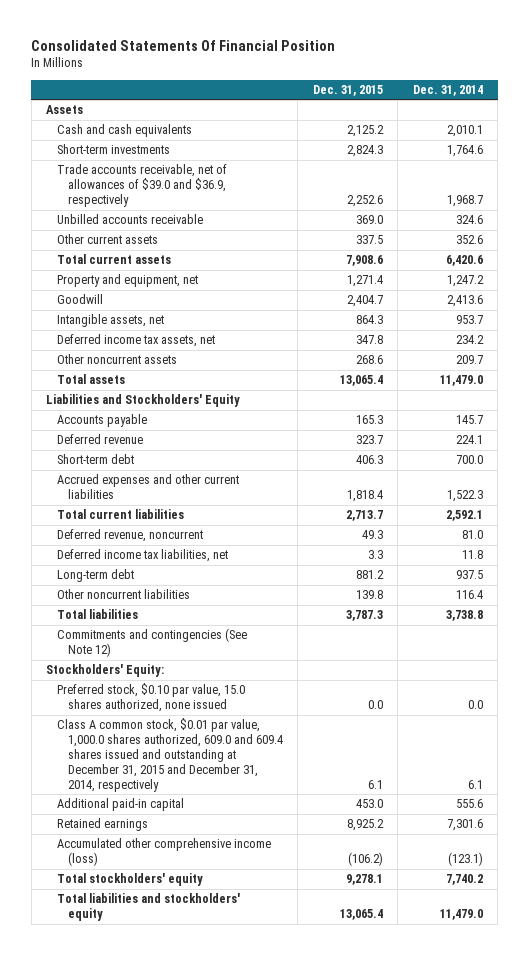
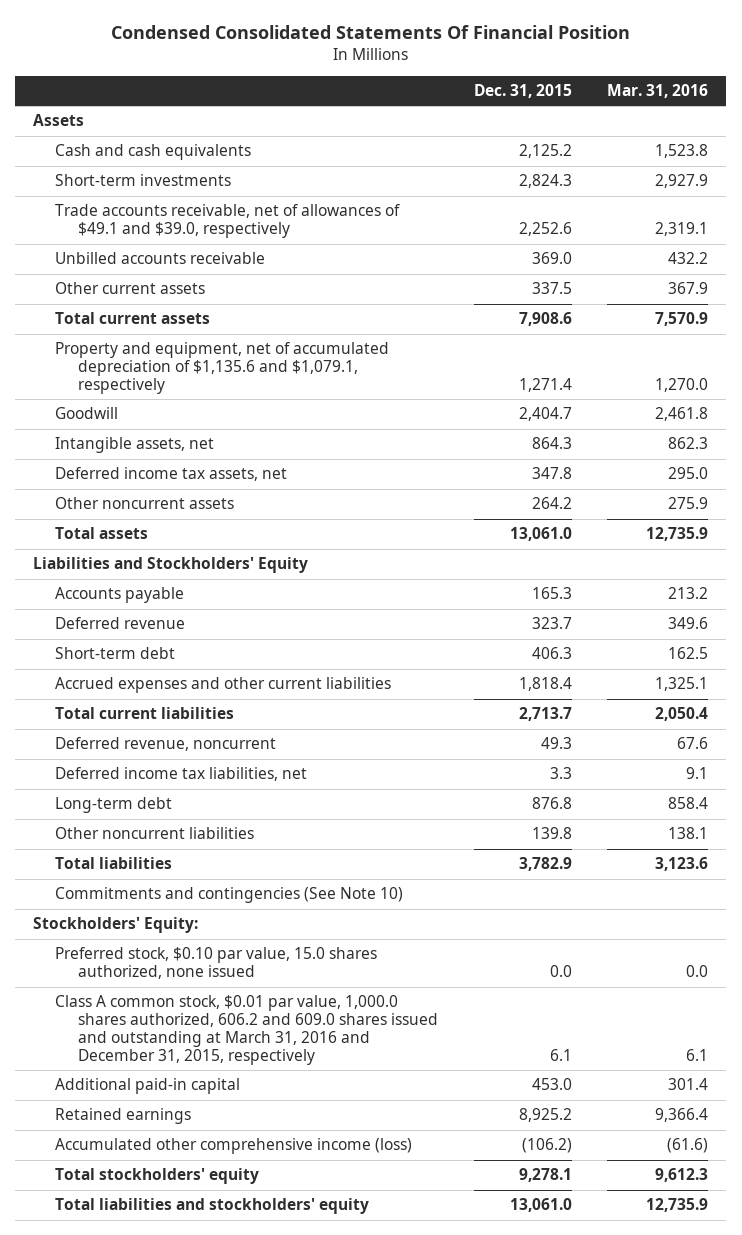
[31,39,336,51] Consolidated Statements Of Financial Position -> [110,25,630,40] Condensed Consolidated Statements Of Financial Position
[412,85,483,97] Dec. 31, 2014 -> none
none -> [607,83,709,98] Mar. 31, 2016
[56,164,227,208] Trade accounts receivable, net of allowances of $39.0 and $36.9, respectively -> [55,204,401,239] Trade accounts receivable, net of allowances of $49.1 and $39.0, respectively
[56,274,198,288] Property and equipment, net -> [55,342,390,395] Property and equipment, net of accumulated depreciation of $1,135.6 and $1,079.1, respectively
[355,355,383,365] 268.6 -> [531,497,572,510] 264.2
[339,375,383,387] 13,065.4 -> [509,527,572,542] 13,061.0
[355,570,384,580] 881.2 -> [531,797,572,810] 876.8
[345,610,383,622] 3,787.3 -> [518,857,572,872] 3,782.9
[56,628,247,658] Commitments and contingencies (See Note 12) -> [55,887,404,904] Commitments and contingencies (See Note 10)
[56,718,283,792] Class A common stock, $0.01 par value, 1,000.0 shares authorized, 609.0 and 609.4 shares issued and outstanding at December 31, 2015 and December 31, 2014, respectively -> [55,995,438,1065] Class A common stock, $0.01 par value, 1,000.0 shares authorized, 606.2 and 609.0 shares issued and outstanding at March 31, 2016 and December 31, 2015, respectively
[339,909,383,921] 13,065.4 -> [509,1198,572,1213] 13,061.0

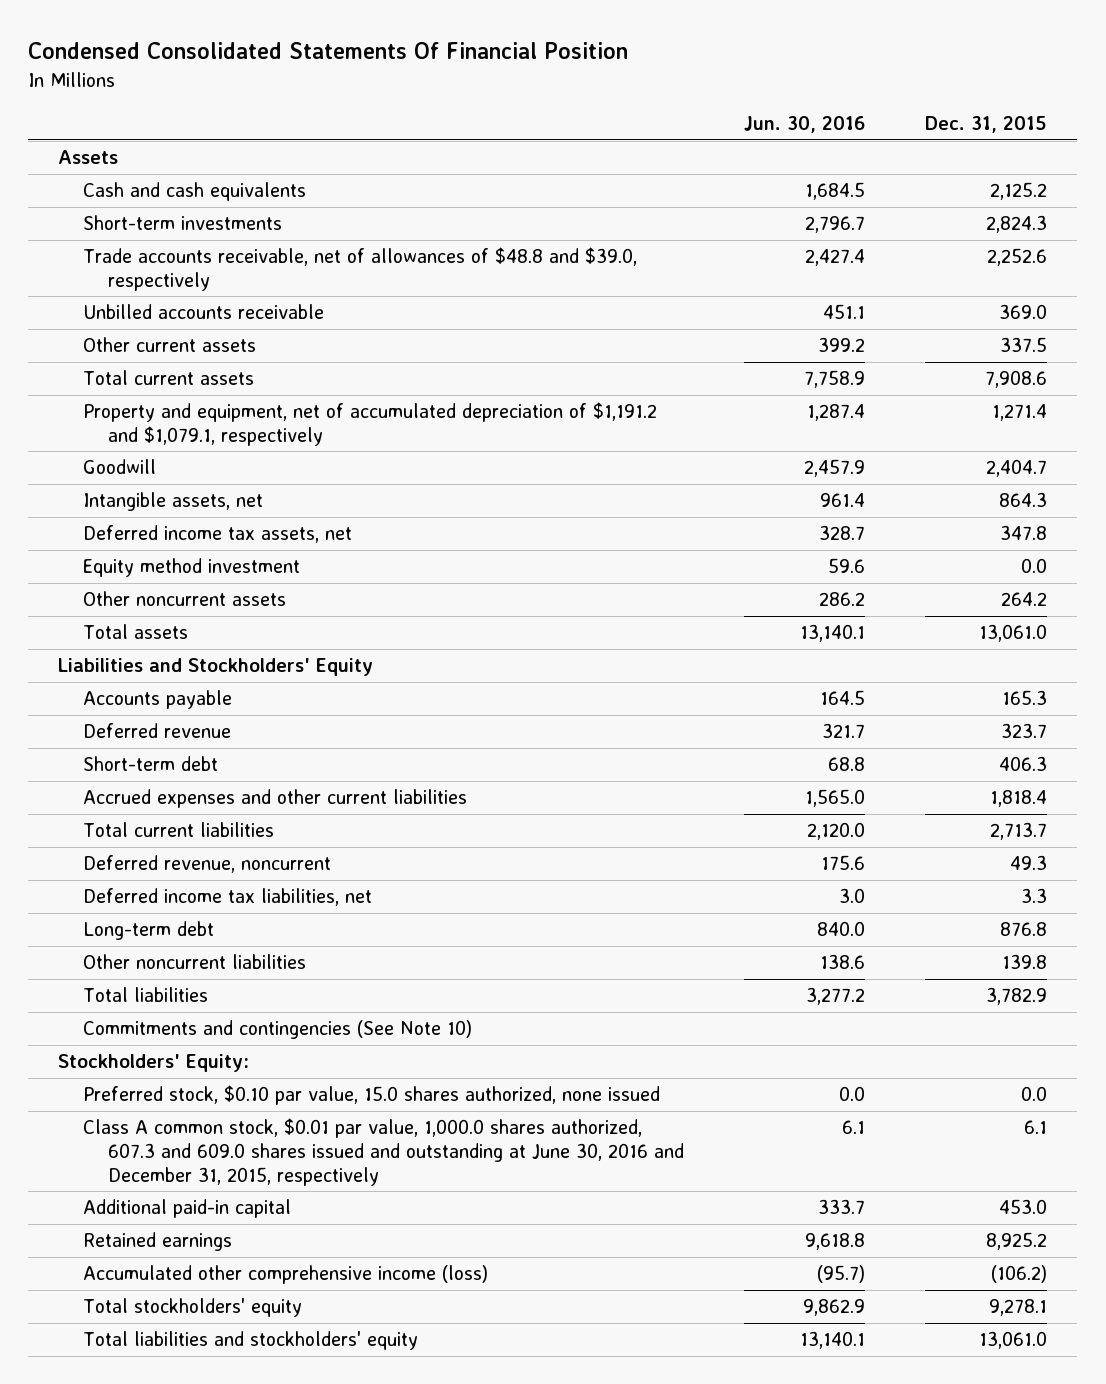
[607,83,709,98] Mar. 31, 2016 -> none
none -> [744,116,866,134] Jun. 30, 2016
[55,204,401,239] Trade accounts receivable, net of allowances of $49.1 and $39.0, respectively -> [83,247,638,291] Trade accounts receivable, net of allowances of $48.8 and $39.0, respectively
[55,342,390,395] Property and equipment, net of accumulated depreciation of $1,135.6 and $1,079.1, respectively -> [83,402,658,446] Property and equipment, net of accumulated depreciation of $1,191.2 and $1,079.1, respectively
none -> [83,558,301,578] Equity method investment
[55,995,438,1065] Class A common stock, $0.01 par value, 1,000.0 shares authorized, 606.2 and 609.0 shares issued and outstanding at March 31, 2016 and December 31, 2015, respectively -> [83,1118,685,1186] Class A common stock, $0.01 par value, 1,000.0 shares authorized, 607.3 and 609.0 shares issued and outstanding at June 30, 2016 and December 31, 2015, respectively

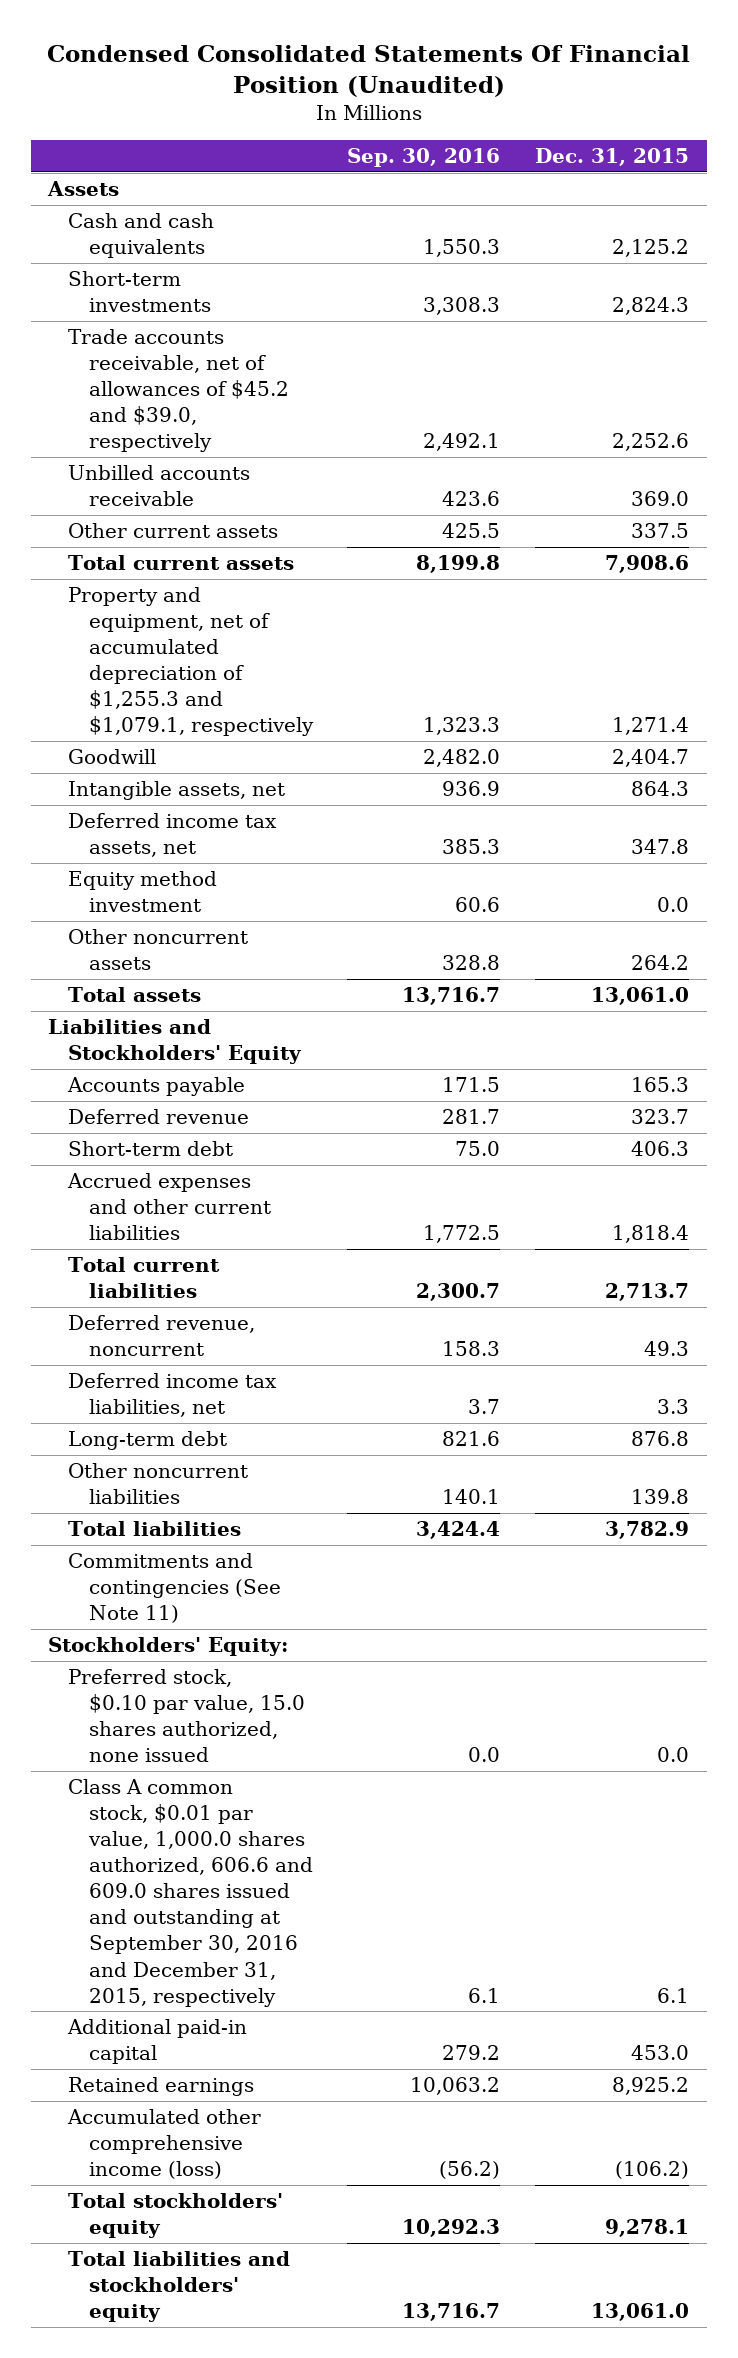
[28,42,629,60] Condensed Consolidated Statements Of Financial Position -> [46,44,690,97] Condensed Consolidated Statements Of Financial Position (Unaudited)
[744,116,866,134] Jun. 30, 2016 -> none
none -> [347,148,501,168] Sep. 30, 2016
[83,247,638,291] Trade accounts receivable, net of allowances of $48.8 and $39.0, respectively -> [68,329,289,453] Trade accounts receivable, net of allowances of $45.2 and $39.0, respectively
[83,402,658,446] Property and equipment, net of accumulated depreciation of $1,191.2 and $1,079.1, respectively -> [68,587,314,737] Property and equipment, net of accumulated depreciation of $1,255.3 and $1,079.1, respectively
[83,1020,473,1040] Commitments and contingencies (See Note 10) -> [68,1553,281,1624] Commitments and contingencies (See Note 11)
[83,1118,685,1186] Class A common stock, $0.01 par value, 1,000.0 shares authorized, 607.3 and 609.0 shares issued and outstanding at June 30, 2016 and December 31, 2015, respectively -> [68,1779,313,2007] Class A common stock, $0.01 par value, 1,000.0 shares authorized, 606.6 and 609.0 shares issued and outstanding at September 30, 2016 and December 31, 2015, respectively

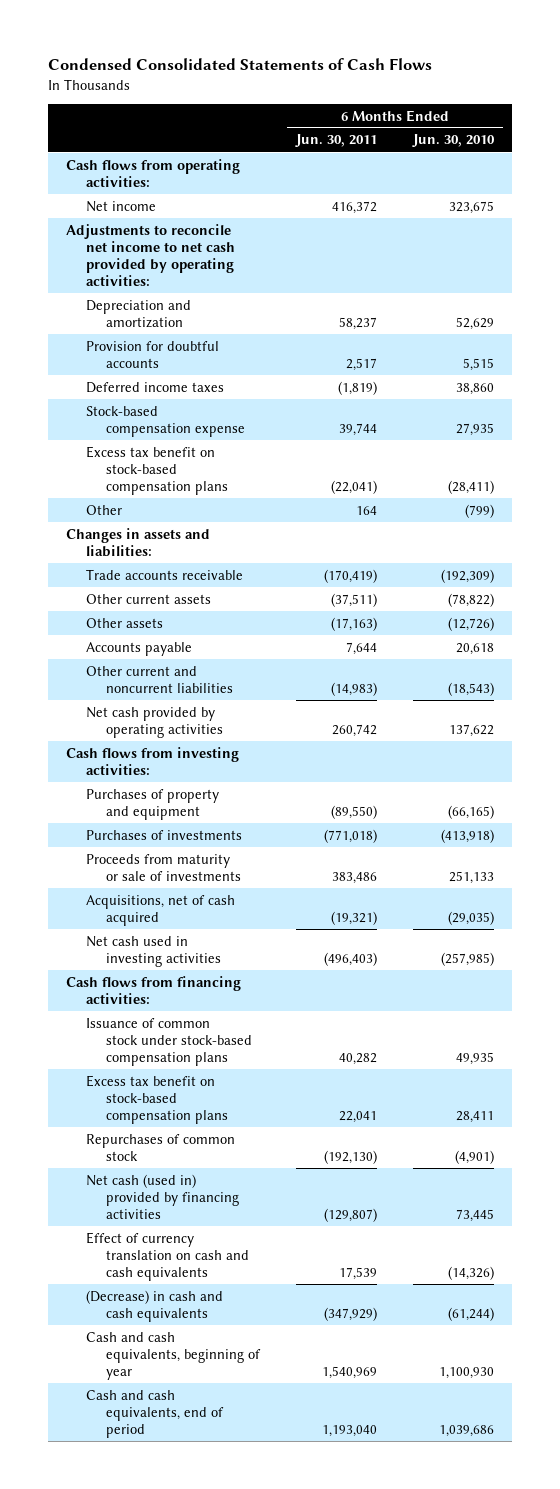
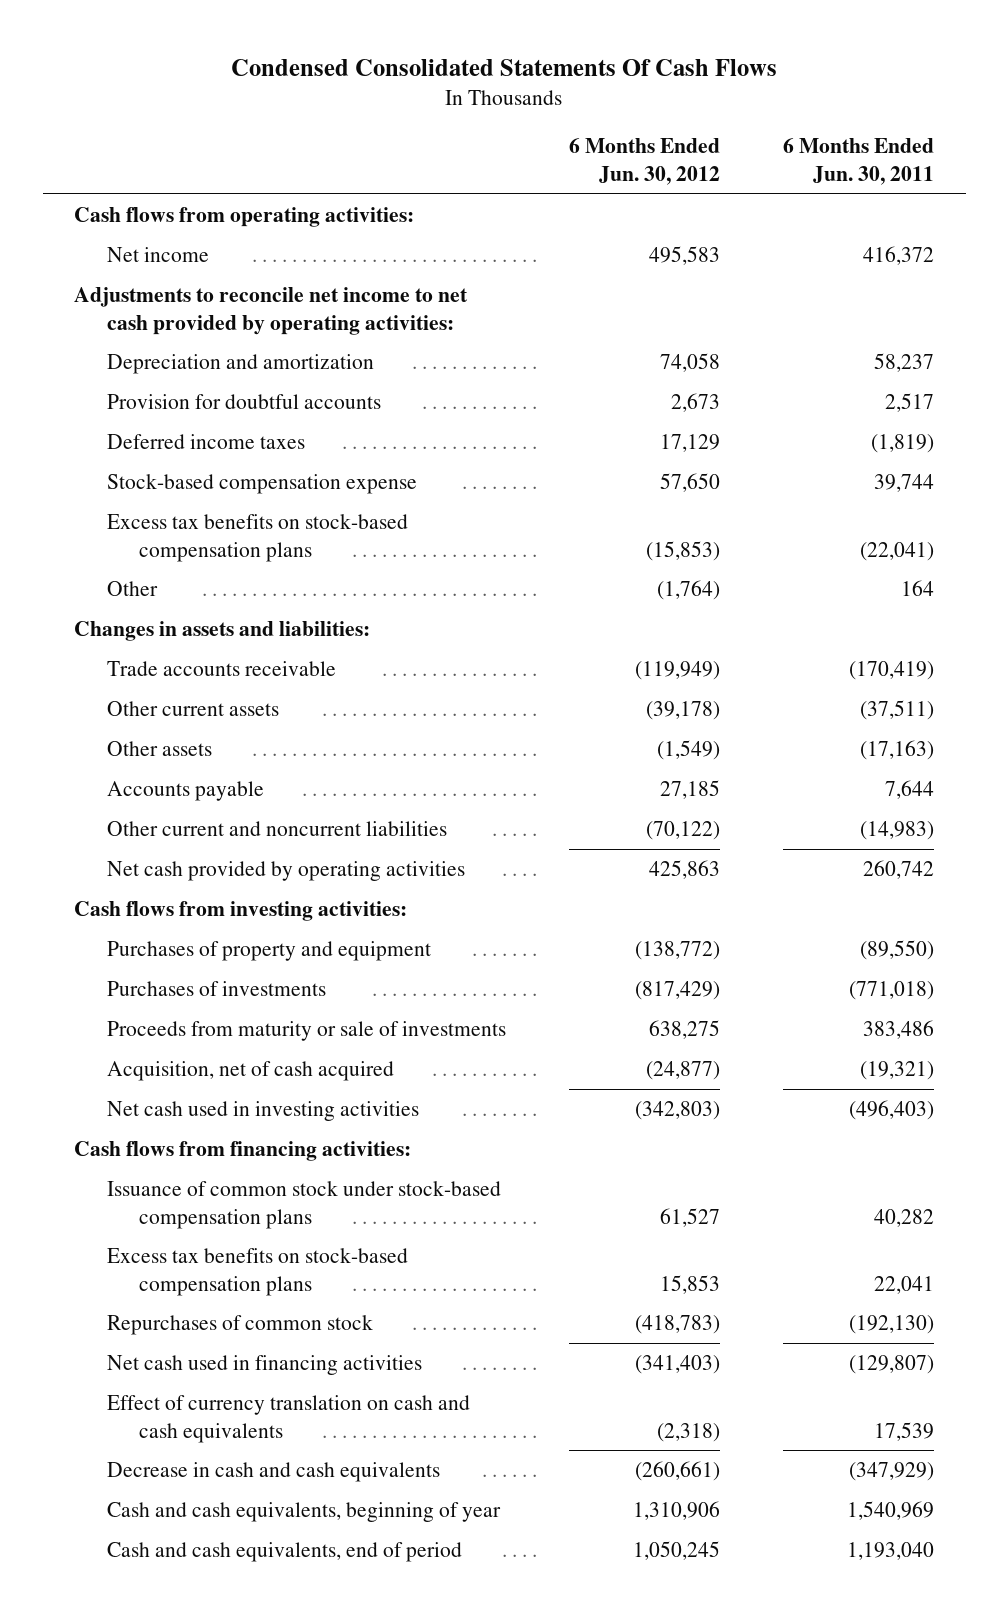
[47,58,432,71] Condensed Consolidated Statements of Cash Flows -> [231,58,778,76] Condensed Consolidated Statements Of Cash Flows
[412,134,496,148] Jun. 30, 2010 -> none
none -> [568,138,720,185] 6 Months Ended Jun. 30, 2012
[85,445,229,495] Excess tax benefit on stock-based compensation plans -> [106,513,408,562] Excess tax benefits on stock-based compensation plans
[85,894,235,926] Acquisitions, net of cash acquired -> [106,1060,394,1081] Acquisition, net of cash acquired
[85,1074,229,1124] Excess tax benefit on stock-based compensation plans -> [106,1247,408,1296] Excess tax benefits on stock-based compensation plans
[85,1173,240,1219] Net cash (used in) provided by financing activities -> [106,1354,422,1375] Net cash used in financing activities
[85,1289,223,1322] (Decrease) in cash and cash equivalents -> [106,1461,440,1482] Decrease in cash and cash equivalents

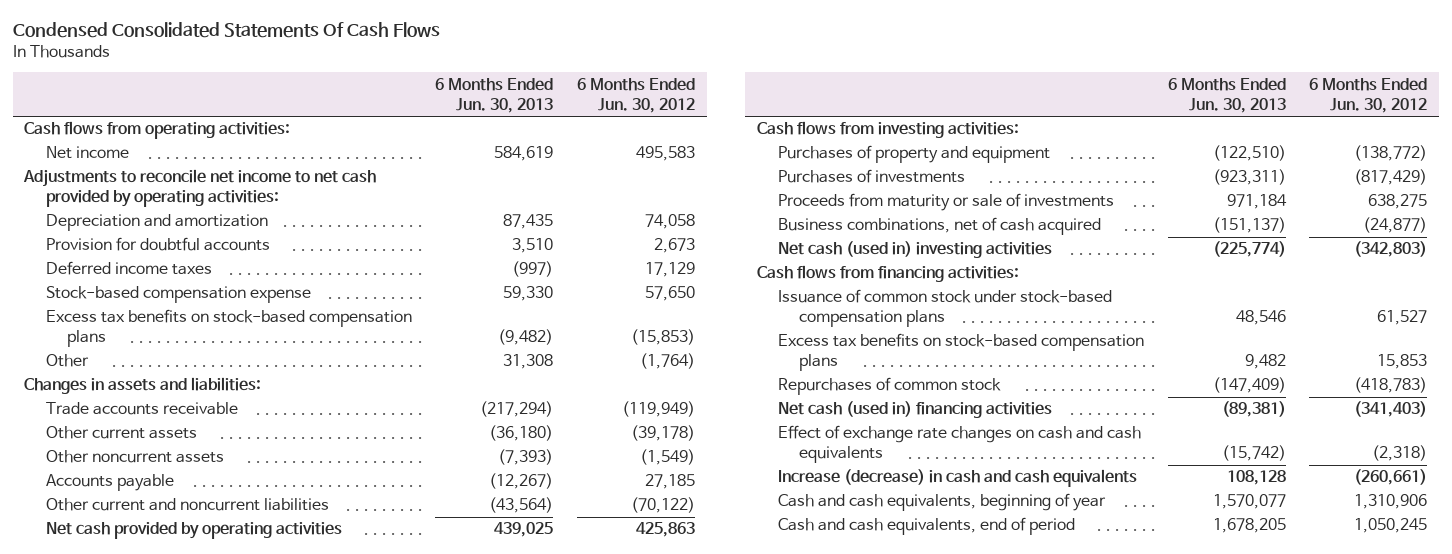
[783,138,935,185] 6 Months Ended Jun. 30, 2011 -> none
none -> [435,77,554,113] 6 Months Ended Jun. 30, 2013
[106,740,212,756] Other assets -> [45,450,224,464] Other noncurrent assets
[106,1060,394,1081] Acquisition, net of cash acquired -> [778,217,1102,236] Business combinations, net of cash acquired
[106,1100,419,1121] Net cash used in investing activities -> [778,241,1053,259] Net cash (used in) investing activities
[106,1354,422,1375] Net cash used in financing activities -> [778,401,1053,419] Net cash (used in) financing activities
[106,1394,470,1443] Effect of currency translation on cash and cash equivalents -> [778,425,1142,464] Effect of exchange rate changes on cash and cash equivalents
[106,1461,440,1482] Decrease in cash and cash equivalents -> [778,469,1138,488] Increase (decrease) in cash and cash equivalents

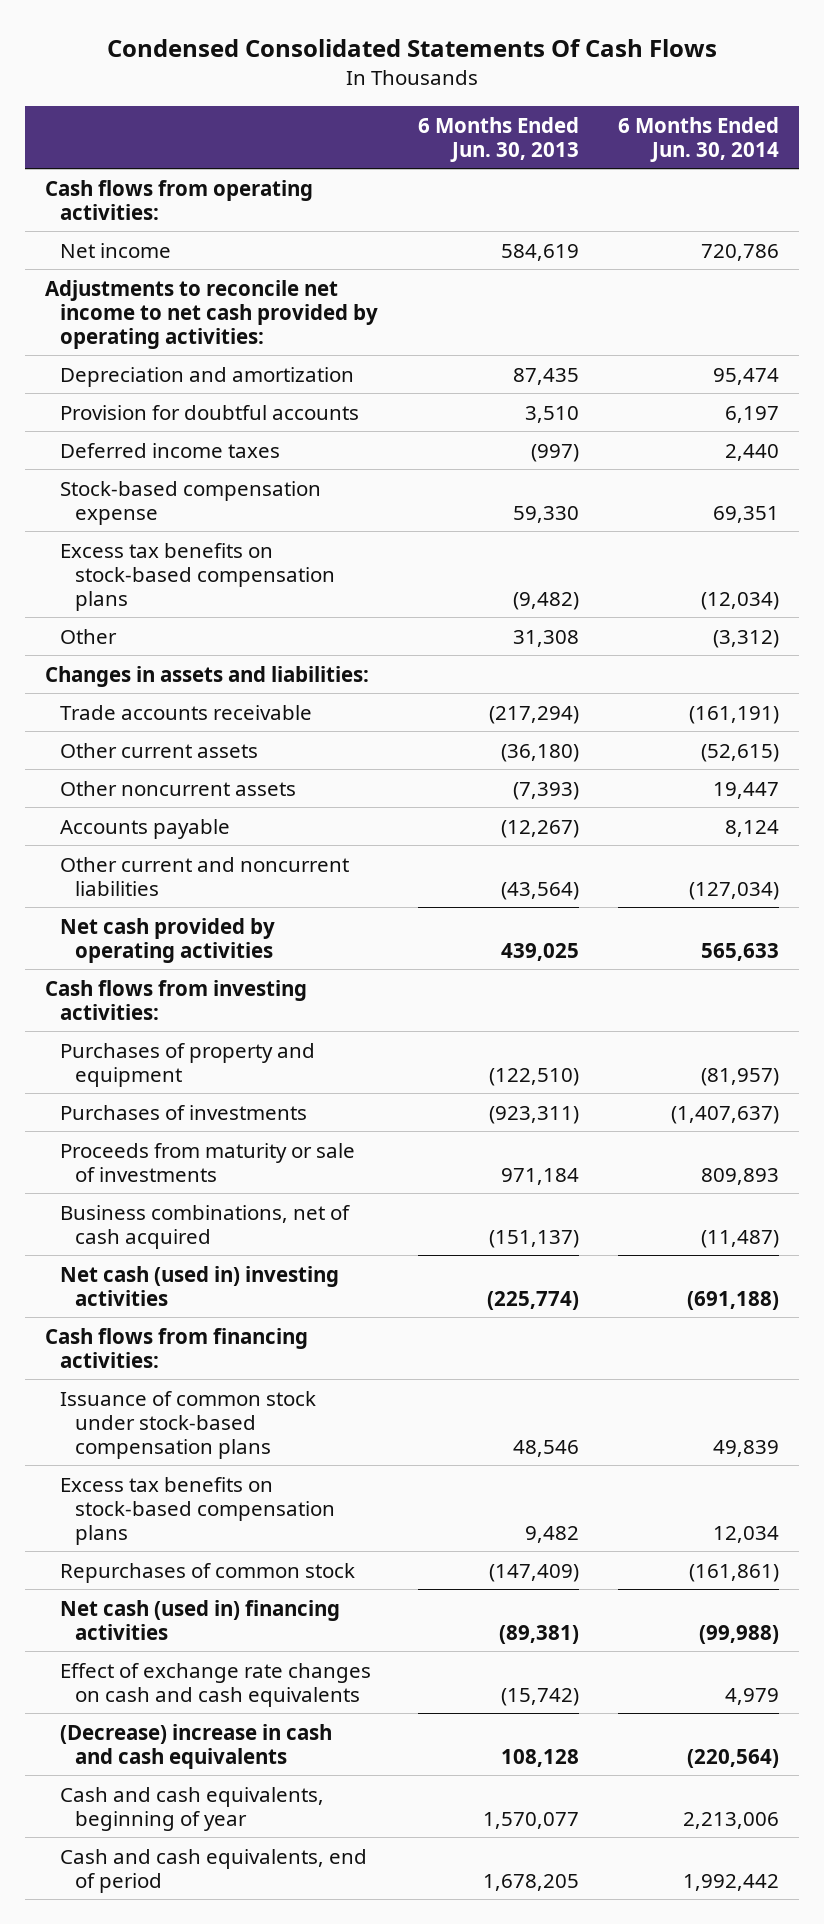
[576,77,695,113] 6 Months Ended Jun. 30, 2012 -> none
none -> [618,116,780,162] 6 Months Ended Jun. 30, 2014
[778,469,1138,488] Increase (decrease) in cash and cash equivalents -> [60,1723,333,1769] (Decrease) increase in cash and cash equivalents

